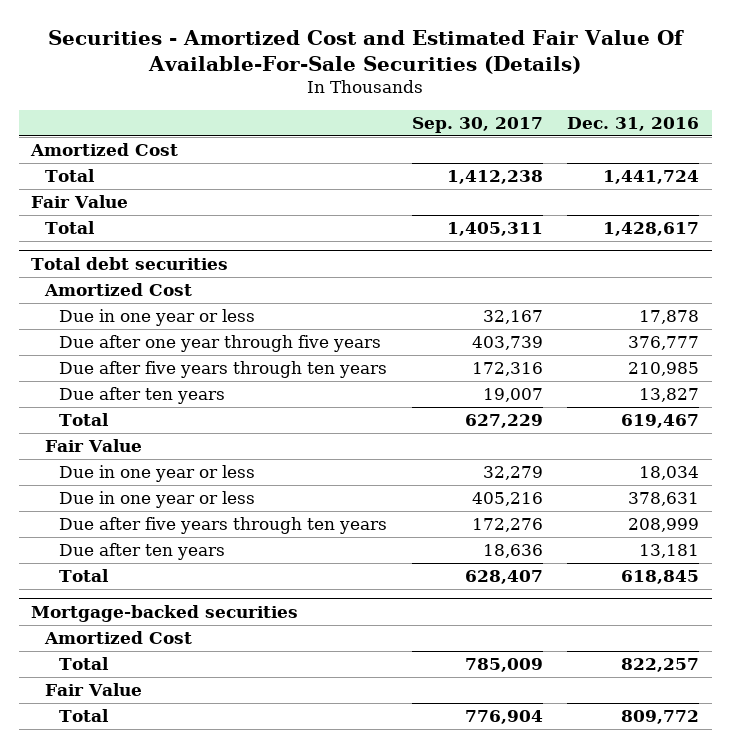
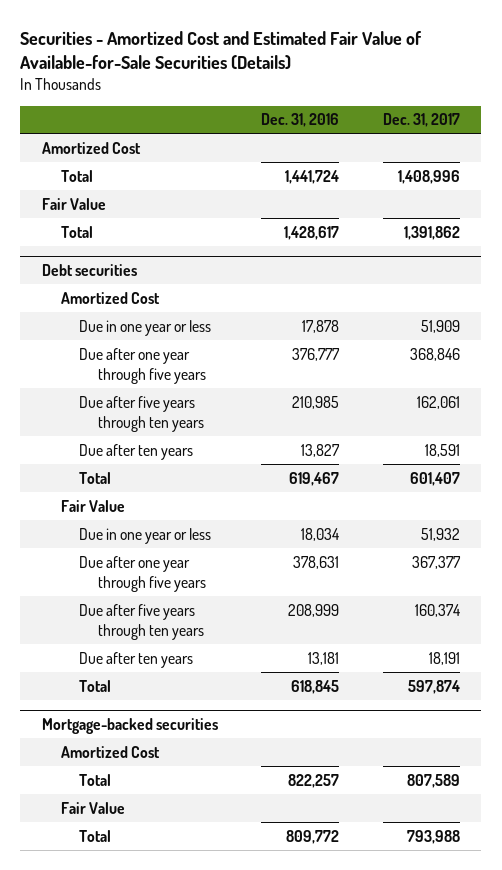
[48,29,685,74] Securities - Amortized Cost and Estimated Fair Value Of Available-For-Sale Securities (Details) -> [20,30,423,71] Securities - Amortized Cost and Estimated Fair Value of Available-for-Sale Securities (Details)
[411,117,543,134] Sep. 30, 2017 -> none
none -> [382,113,460,128] Dec. 31, 2017
[31,256,229,270] Total debt securities -> [42,263,138,276] Debt securities
[58,491,255,509] Due in one year or less -> [79,555,206,592] Due after one year through five years

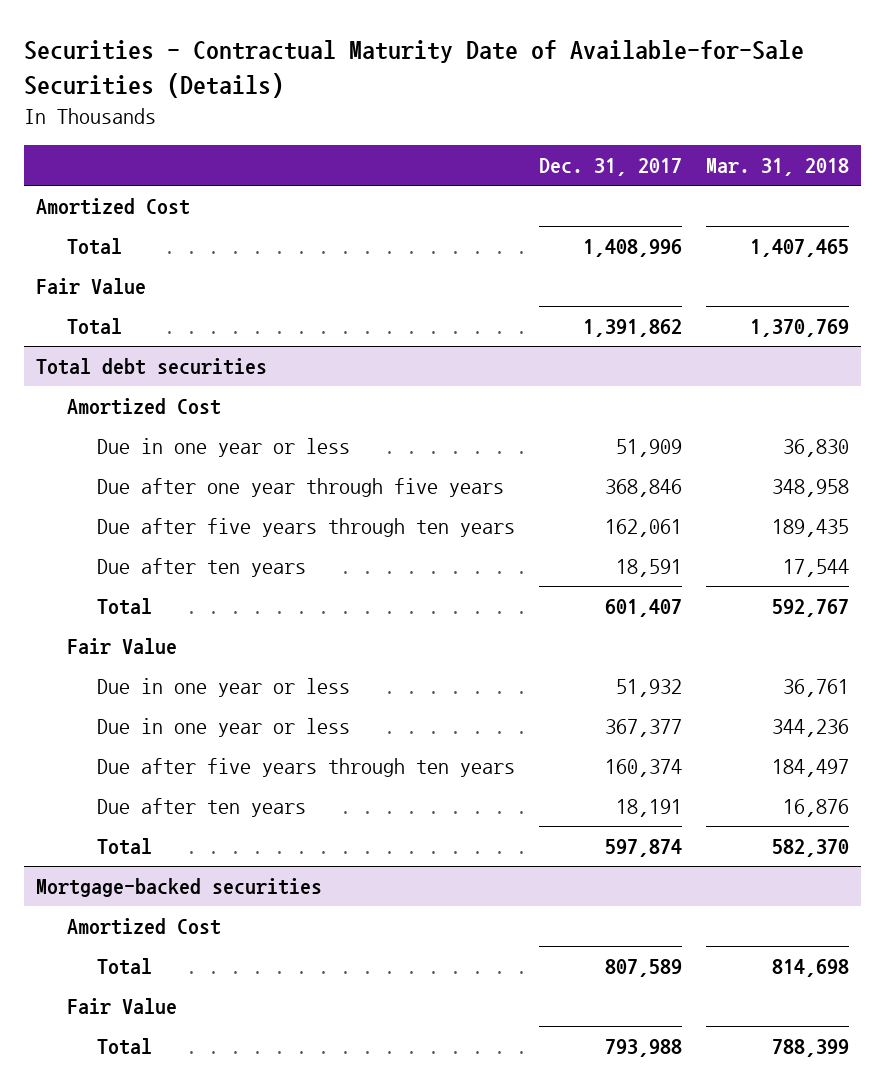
[20,30,423,71] Securities - Amortized Cost and Estimated Fair Value of Available-for-Sale Securities (Details) -> [24,40,805,98] Securities - Contractual Maturity Date of Available-for-Sale Securities (Details)
[261,113,340,128] Dec. 31, 2016 -> none
none -> [706,157,850,176] Mar. 31, 2018
[42,263,138,276] Debt securities -> [36,358,268,376] Total debt securities
[79,555,206,592] Due after one year through five years -> [97,718,351,738] Due in one year or less

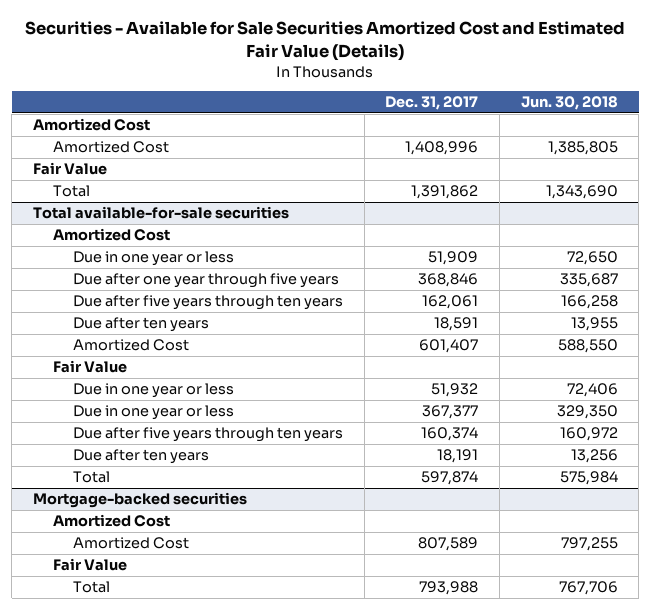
[24,40,805,98] Securities - Contractual Maturity Date of Available-for-Sale Securities (Details) -> [25,21,626,61] Securities - Available for Sale Securities Amortized Cost and Estimated Fair Value (Details)
[706,157,850,176] Mar. 31, 2018 -> none
none -> [520,96,618,111] Jun. 30, 2018
[66,238,122,256] Total -> [53,141,170,154] Amortized Cost
[36,358,268,376] Total debt securities -> [33,206,290,220] Total available-for-sale securities
[97,598,153,616] Total -> [73,339,190,352] Amortized Cost
[97,958,153,976] Total -> [73,537,190,550] Amortized Cost

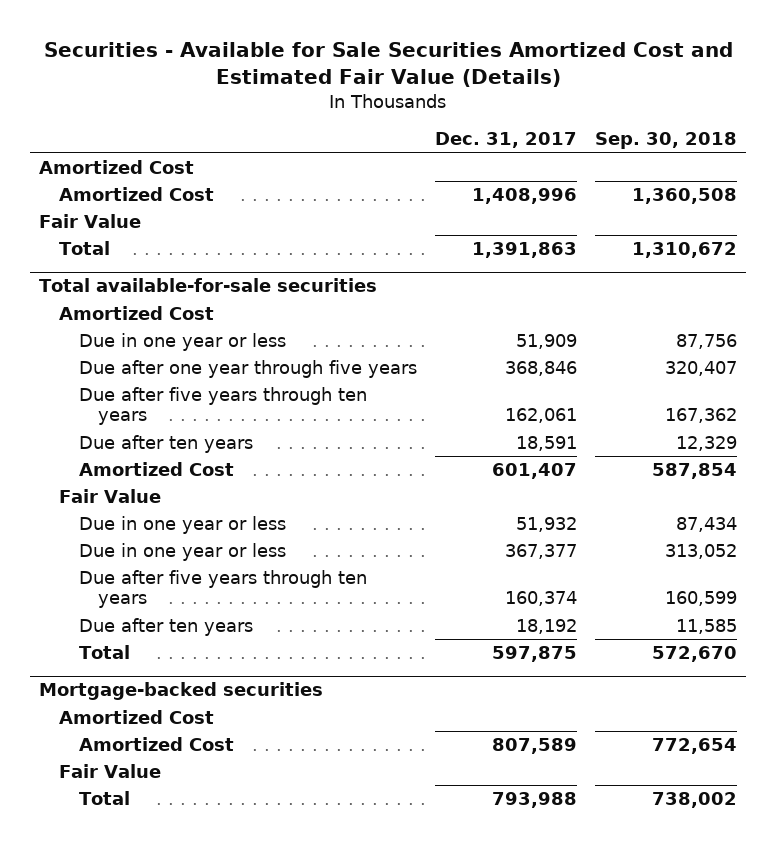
[520,96,618,111] Jun. 30, 2018 -> none
none -> [594,132,737,150] Sep. 30, 2018
[411,185,479,200] 1,391,862 -> [471,242,577,259] 1,391,863
[437,449,479,464] 18,191 -> [515,619,577,635] 18,192
[421,471,479,486] 597,874 -> [491,646,577,663] 597,875

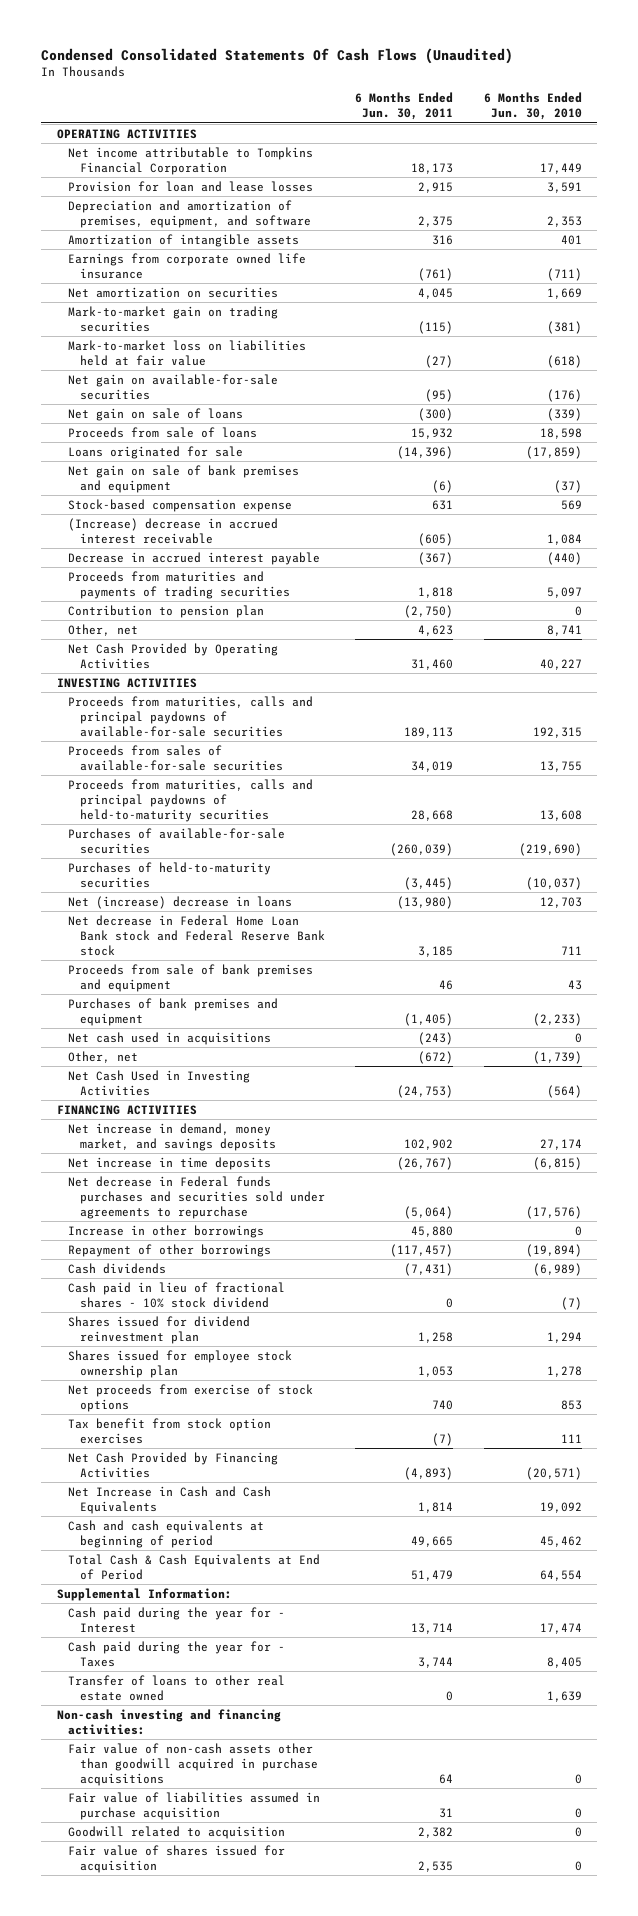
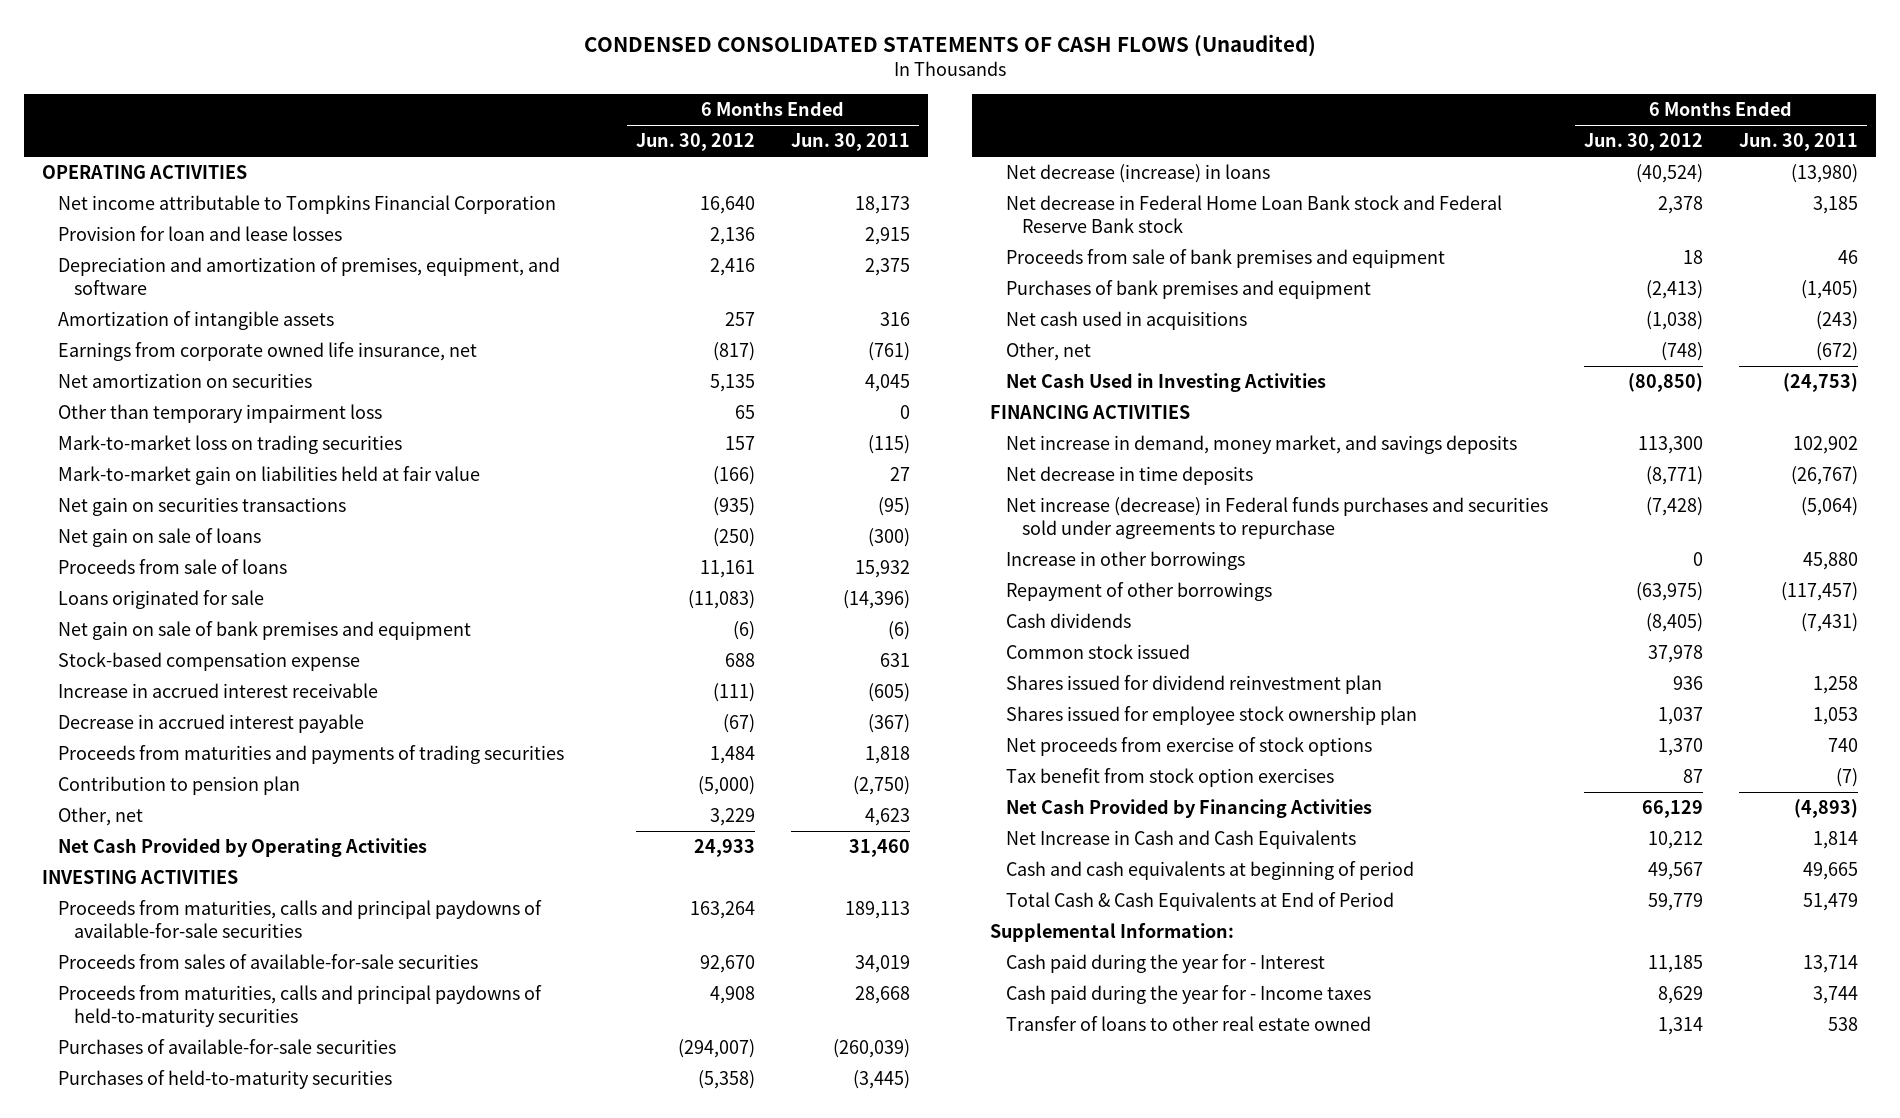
[41,48,514,65] Condensed Consolidated Statements Of Cash Flows (Unaudited) -> [583,33,1316,57] CONDENSED CONSOLIDATED STATEMENTS OF CASH FLOWS (Unaudited)
[483,92,582,121] 6 Months Ended Jun. 30, 2010 -> none
none -> [635,133,755,152] Jun. 30, 2012
[68,252,307,279] Earnings from corporate owned life insurance -> [58,342,478,362] Earnings from corporate owned life insurance, net
none -> [58,404,383,424] Other than temporary impairment loss
[68,305,279,332] Mark-to-market gain on trading securities -> [58,435,403,455] Mark-to-market loss on trading securities
[68,339,307,366] Mark-to-market loss on liabilities held at fair value -> [58,466,481,486] Mark-to-market gain on liabilities held at fair value
[425,354,454,368] (27) -> [889,467,910,482] 27
[68,373,279,400] Net gain on available-for-sale securities -> [58,497,347,517] Net gain on securities transactions
[68,517,279,544] (Increase) decrease in accrued interest receivable -> [58,683,379,699] Increase in accrued interest receivable
[68,895,293,909] Net (increase) decrease in loans -> [1006,164,1271,184] Net decrease (increase) in loans
[68,1156,272,1170] Net increase in time deposits -> [1006,466,1254,486] Net decrease in time deposits
[68,1175,325,1219] Net decrease in Federal funds purchases and securities sold under agreements to repurchase -> [1006,497,1549,539] Net increase (decrease) in Federal funds purchases and securities sold under agreements to repurchase
[68,1281,286,1308] Cash paid in lieu of fractional shares - 10% stock dividend -> none
none -> [1006,644,1191,660] Common stock issued
[56,1708,281,1735] Non-cash investing and financing activities: -> none
[68,1742,318,1786] Fair value of non-cash assets other than goodwill acquired in purchase acquisitions -> none
[68,1791,321,1820] Fair value of liabilities assumed in purchase acquisition -> none
[68,1825,286,1839] Goodwill related to acquisition -> none
[68,1844,286,1873] Fair value of shares issued for acquisition -> none
[68,1640,286,1667] Cash paid during the year for - Taxes -> [1006,985,1372,1005] Cash paid during the year for - Income taxes
[446,1690,454,1701] 0 -> [1827,1017,1858,1032] 538

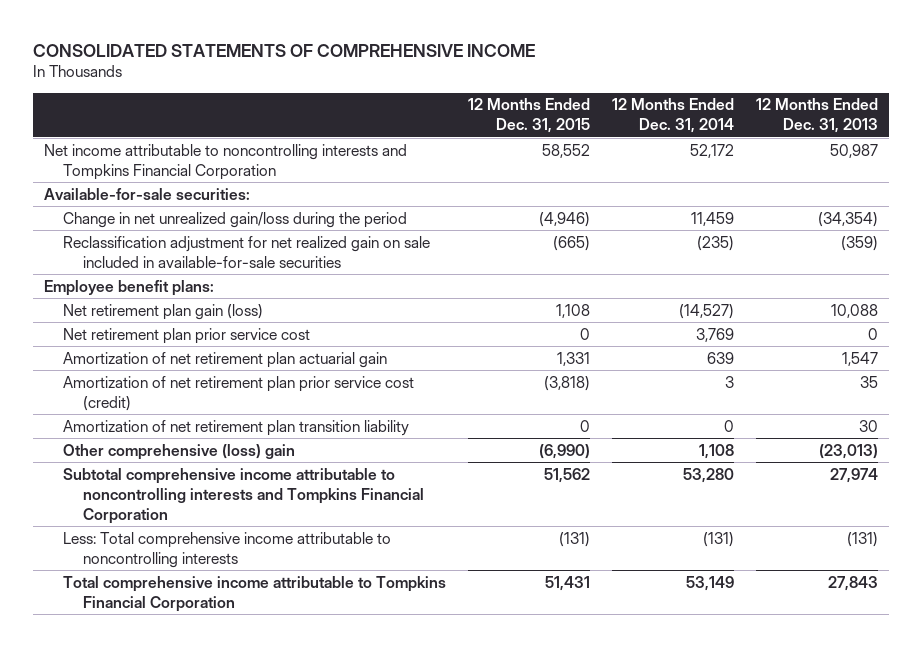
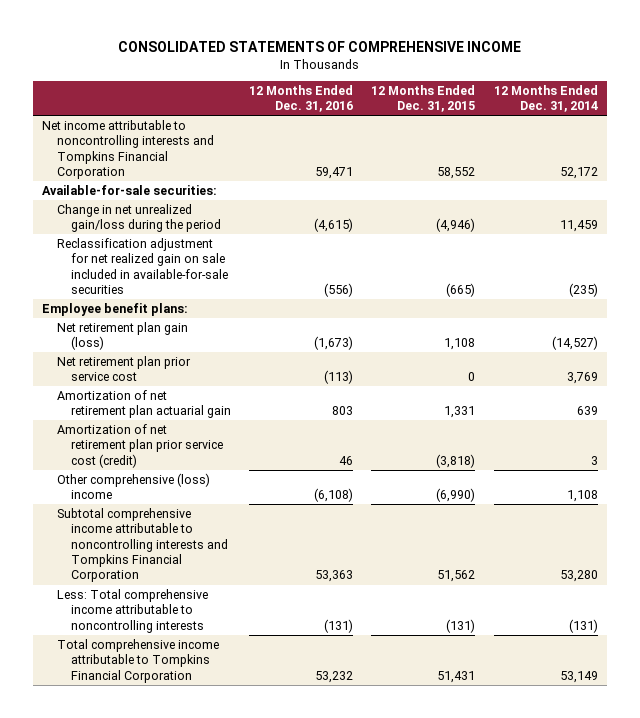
[755,98,878,134] 12 Months Ended Dec. 31, 2013 -> none
none -> [249,84,354,113] 12 Months Ended Dec. 31, 2016
[63,419,410,436] Amortization of net retirement plan transition liability -> none
[63,443,296,460] Other comprehensive (loss) gain -> [56,472,210,500] Other comprehensive (loss) income

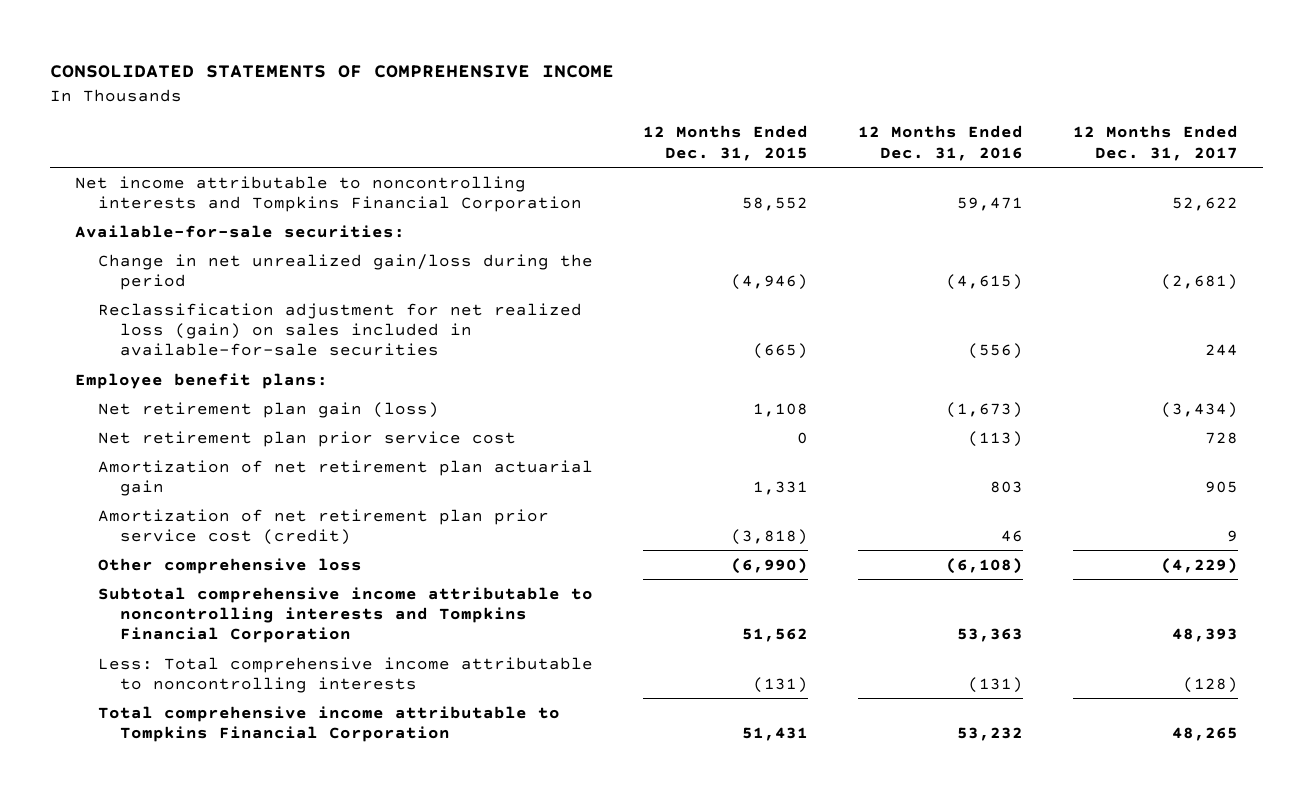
[493,84,598,113] 12 Months Ended Dec. 31, 2014 -> none
none -> [1072,125,1238,161] 12 Months Ended Dec. 31, 2017
[56,237,229,295] Reclassification adjustment for net realized gain on sale included in available-for-sale securities -> [97,302,582,357] Reclassification adjustment for net realized loss (gain) on sales included in available-for-sale securities
[56,472,210,500] Other comprehensive (loss) income -> [97,557,362,574] Other comprehensive loss

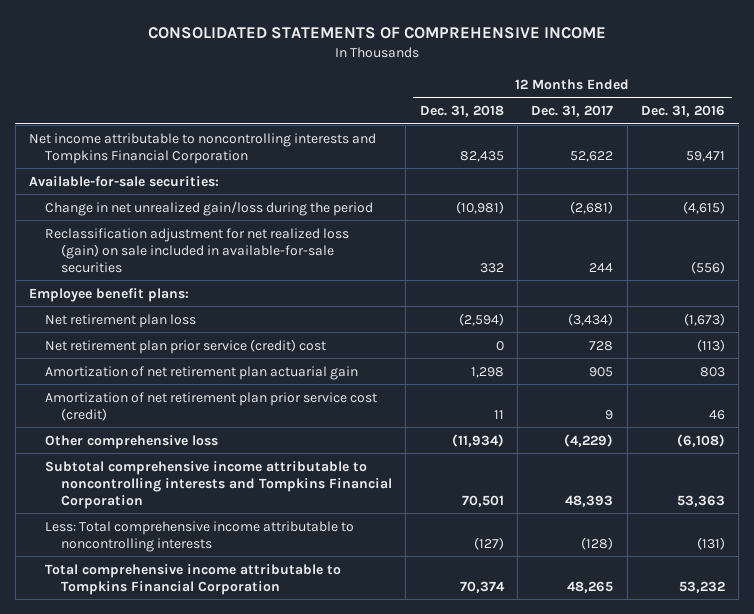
[642,125,808,161] 12 Months Ended Dec. 31, 2015 -> none
none -> [419,105,504,118] Dec. 31, 2018
[97,302,582,357] Reclassification adjustment for net realized loss (gain) on sales included in available-for-sale securities -> [45,227,350,273] Reclassification adjustment for net realized loss (gain) on sale included in available-for-sale securities
[97,401,439,418] Net retirement plan gain (loss) -> [45,313,197,328] Net retirement plan loss
[97,430,516,447] Net retirement plan prior service cost -> [45,338,327,354] Net retirement plan prior service (credit) cost

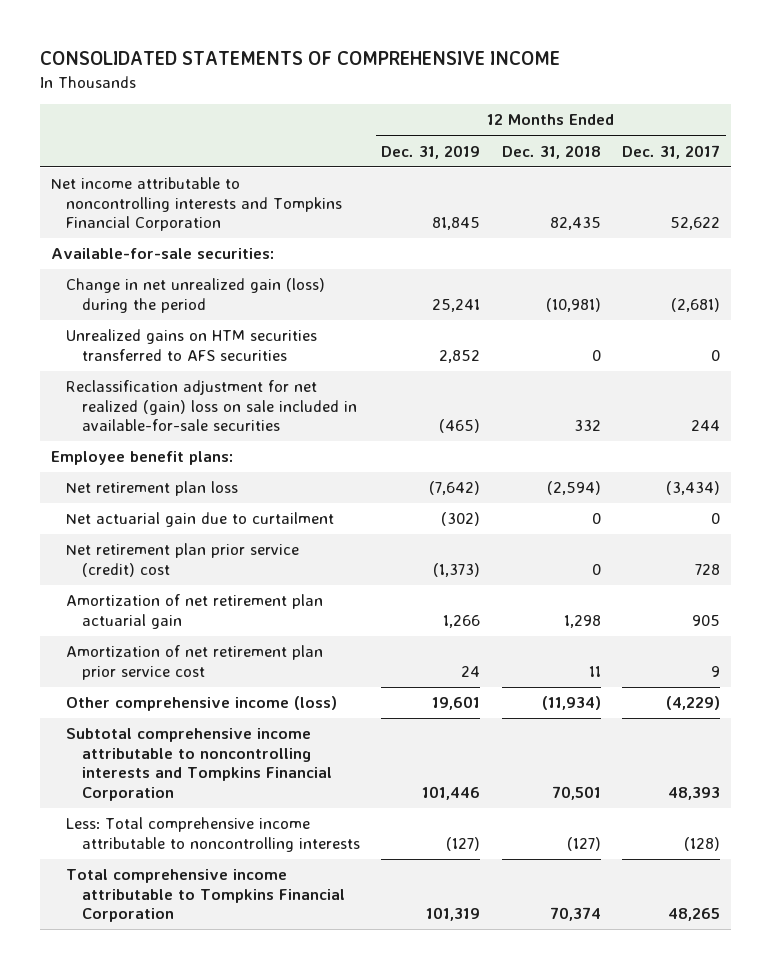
[640,105,725,118] Dec. 31, 2016 -> none
none -> [381,144,481,159] Dec. 31, 2019
[45,200,374,216] Change in net unrealized gain/loss during the period -> [66,278,326,313] Change in net unrealized gain (loss) during the period
none -> [66,329,318,361] Unrealized gains on HTM securities transferred to AFS securities
[45,227,350,273] Reclassification adjustment for net realized loss (gain) on sale included in available-for-sale securities -> [66,380,357,432] Reclassification adjustment for net realized (gain) loss on sale included in available-for-sale securities
none -> [66,512,335,528] Net actuarial gain due to curtailment
[45,391,378,421] Amortization of net retirement plan prior service cost (credit) -> [66,645,324,680] Amortization of net retirement plan prior service cost
[45,434,219,449] Other comprehensive loss -> [66,696,338,712] Other comprehensive income (loss)

